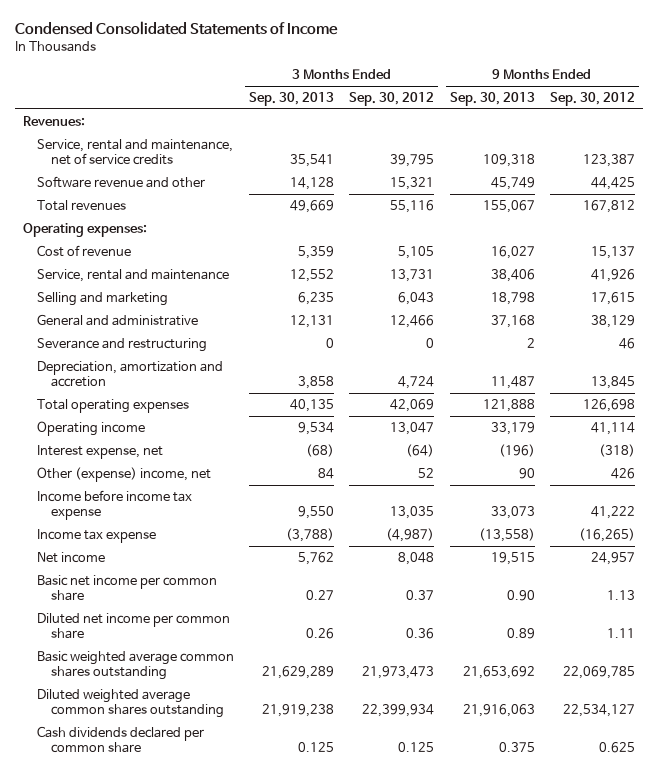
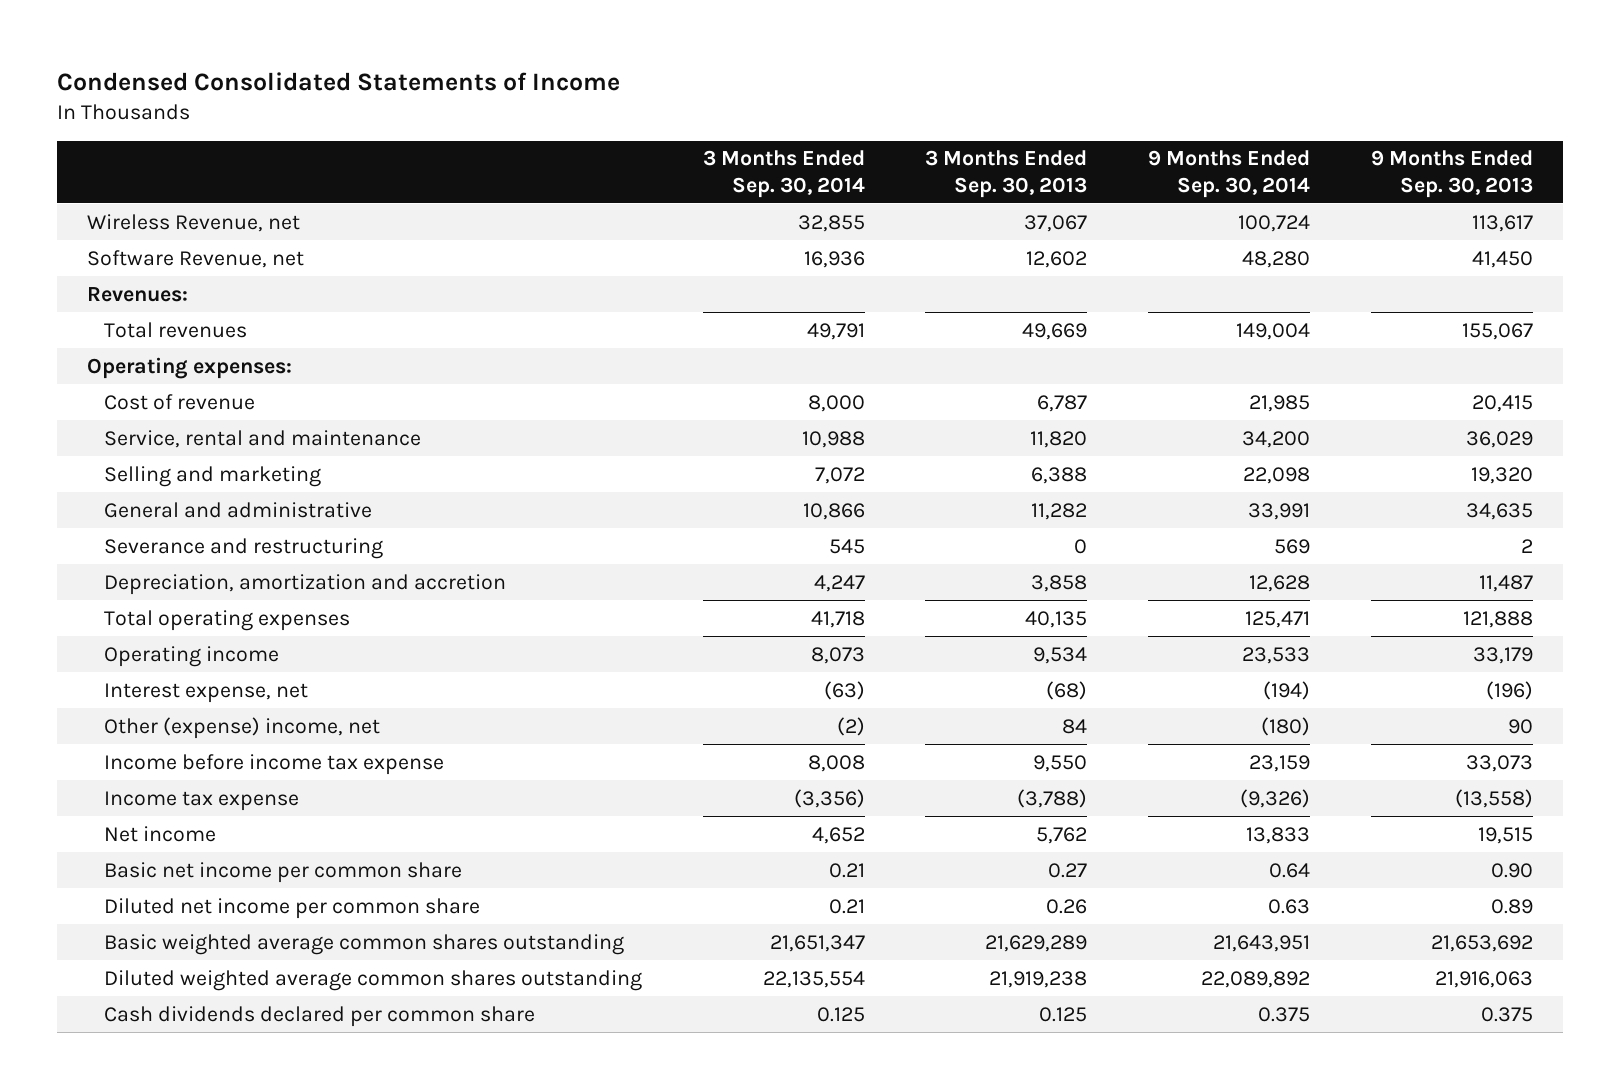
[349,92,435,107] Sep. 30, 2012 -> none
[550,92,636,107] Sep. 30, 2012 -> none
none -> [702,150,865,198] 3 Months Ended Sep. 30, 2014
none -> [1148,150,1311,198] 9 Months Ended Sep. 30, 2014
none -> [86,213,300,232] Wireless Revenue, net
none -> [86,249,304,268] Software Revenue, net
[36,138,233,166] Service, rental and maintenance, net of service credits -> none
[36,175,205,188] Software revenue and other -> none
[297,245,334,259] 5,359 -> [1037,394,1088,412] 6,787
[490,245,535,259] 16,027 -> [1471,394,1533,412] 20,415
[289,268,334,282] 12,552 -> [1030,430,1088,448] 11,820
[490,268,535,282] 38,406 -> [1465,430,1533,448] 36,029
[297,291,334,305] 6,235 -> [1031,466,1088,484] 6,388
[490,291,535,305] 18,798 -> [1470,466,1533,484] 19,320
[289,314,334,328] 12,131 -> [1031,502,1088,520] 11,282
[490,314,535,328] 37,168 -> [1465,502,1533,520] 34,635

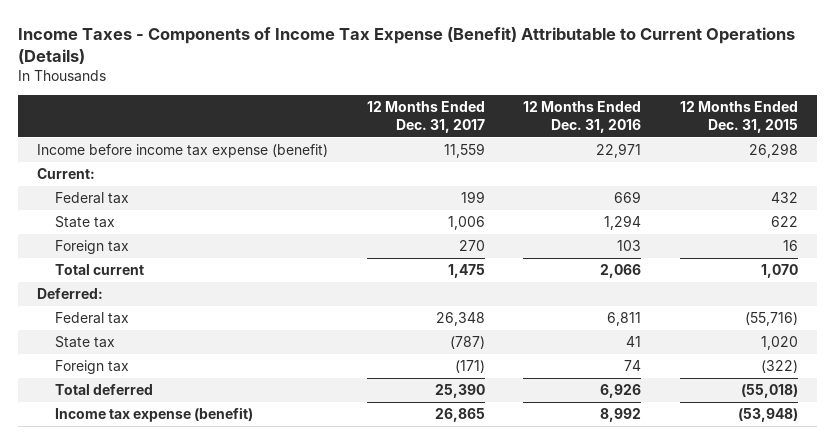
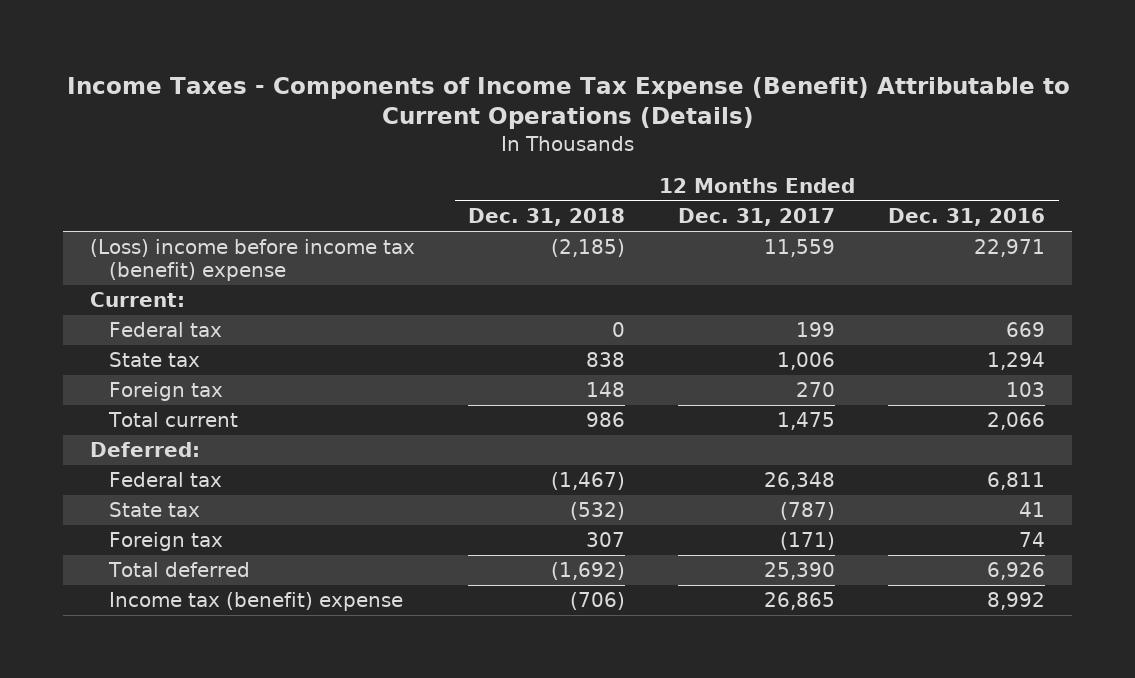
[680,101,799,134] 12 Months Ended Dec. 31, 2015 -> none
none -> [467,208,625,227] Dec. 31, 2018
[37,144,329,159] Income before income tax expense (benefit) -> [89,239,415,282] (Loss) income before income tax (benefit) expense
[55,407,254,423] Income tax expense (benefit) -> [108,592,403,612] Income tax (benefit) expense

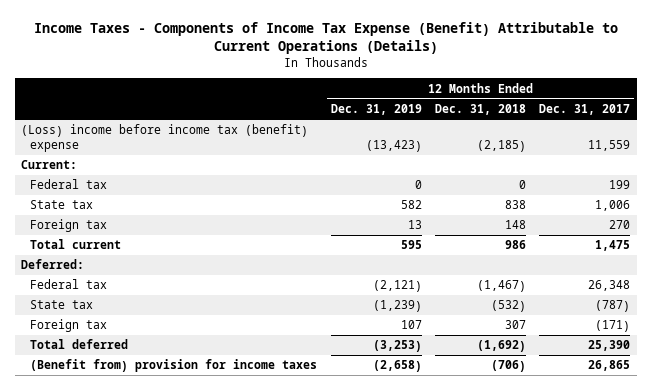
[888,208,1046,227] Dec. 31, 2016 -> none
none -> [330,104,422,116] Dec. 31, 2019
[108,592,403,612] Income tax (benefit) expense -> [30,359,318,373] (Benefit from) provision for income taxes

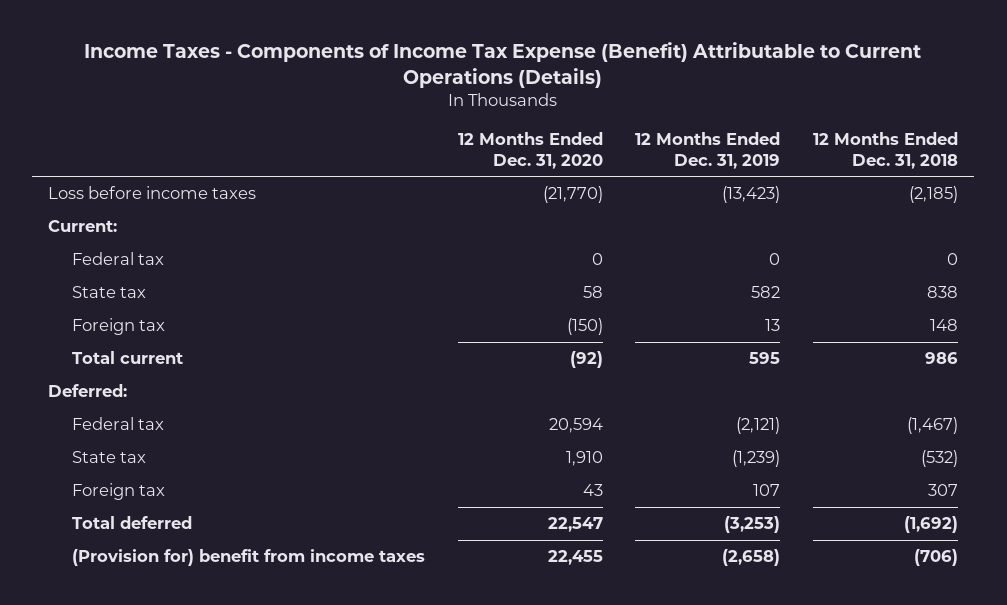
[539,104,631,116] Dec. 31, 2017 -> none
none -> [457,131,603,169] 12 Months Ended Dec. 31, 2020
[21,124,309,153] (Loss) income before income tax (benefit) expense -> [48,186,257,200] Loss before income taxes
[30,359,318,373] (Benefit from) provision for income taxes -> [72,549,426,567] (Provision for) benefit from income taxes

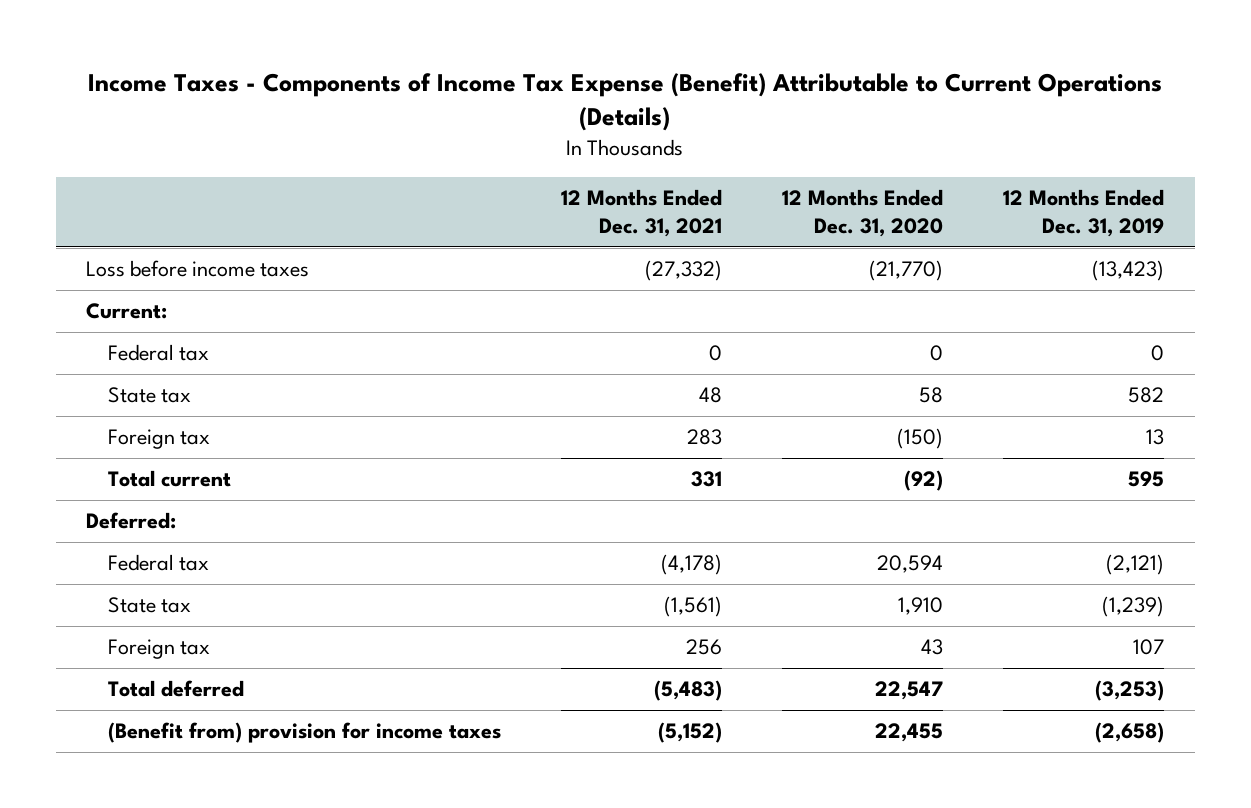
[813,131,959,169] 12 Months Ended Dec. 31, 2018 -> none
none -> [560,189,722,238] 12 Months Ended Dec. 31, 2021
[72,549,426,567] (Provision for) benefit from income taxes -> [107,722,501,744] (Benefit from) provision for income taxes

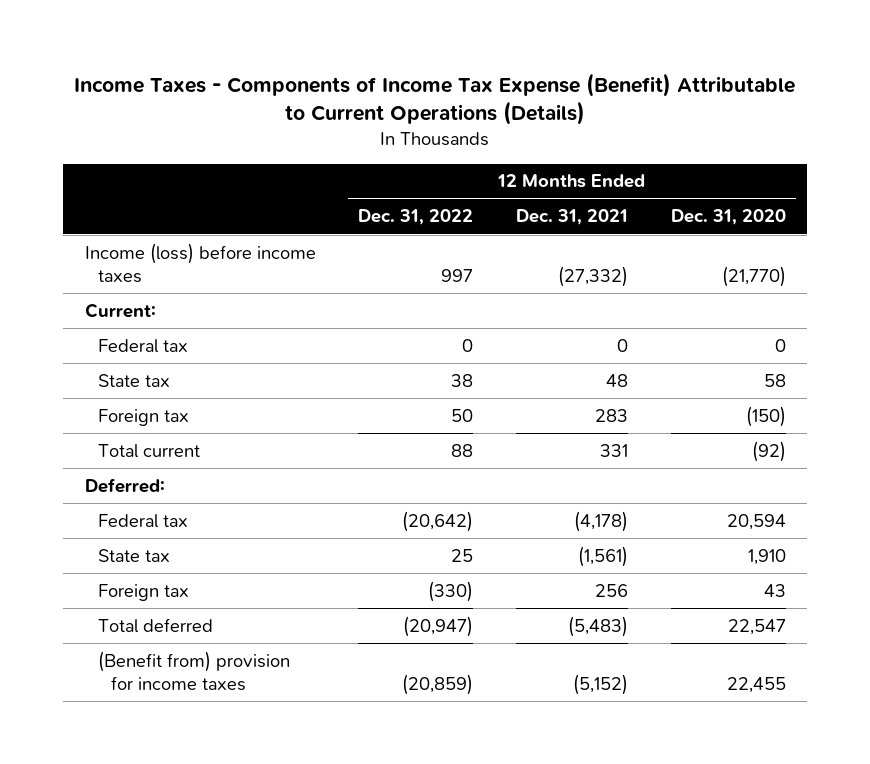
[1003,189,1165,238] 12 Months Ended Dec. 31, 2019 -> none
none -> [358,209,474,226] Dec. 31, 2022
[86,260,310,278] Loss before income taxes -> [84,242,316,283] Income (loss) before income taxes

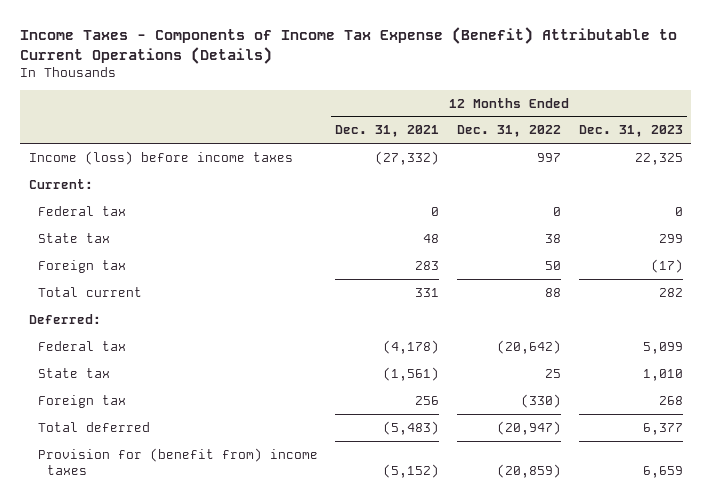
[670,209,786,226] Dec. 31, 2020 -> none
none -> [578,125,683,138] Dec. 31, 2023
[98,650,291,691] (Benefit from) provision for income taxes -> [37,447,318,476] Provision for (benefit from) income taxes

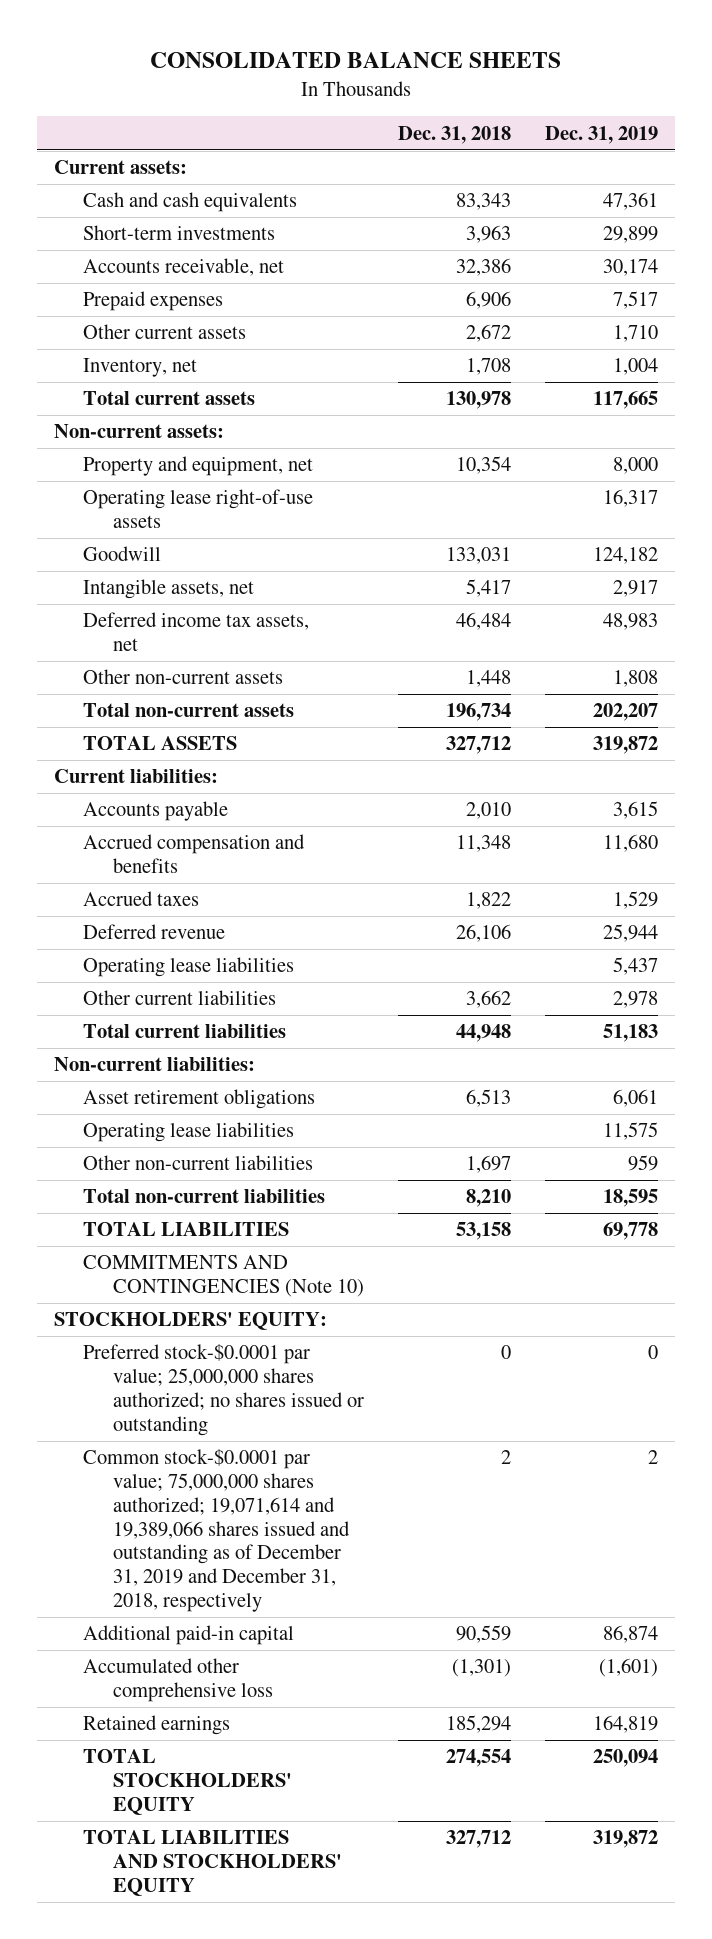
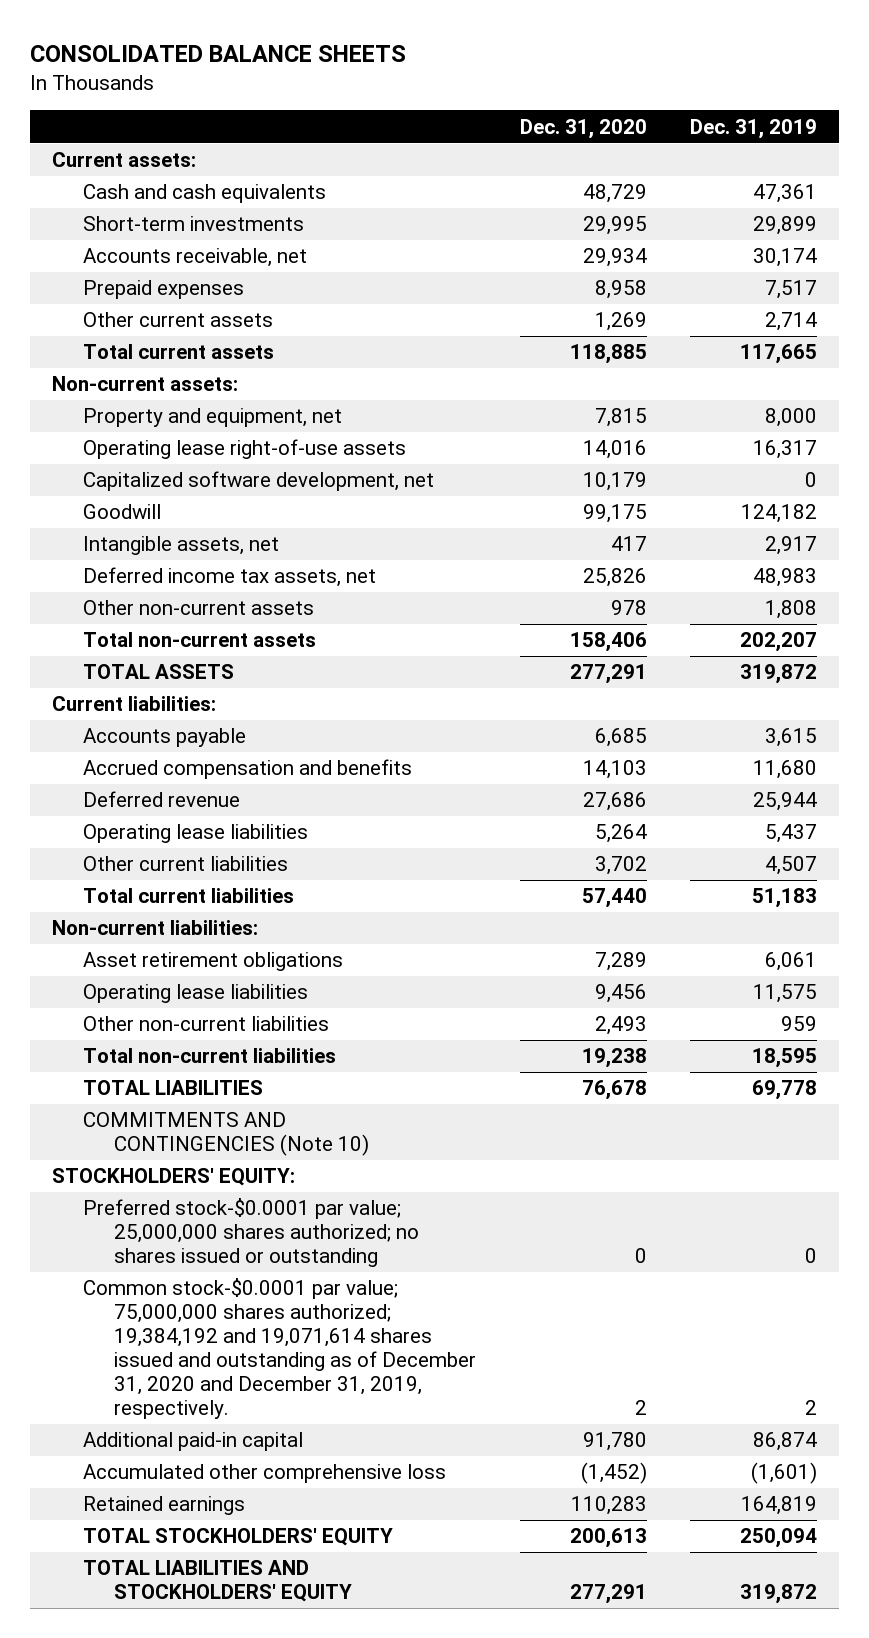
[397,125,511,144] Dec. 31, 2018 -> none
none -> [519,118,647,139] Dec. 31, 2020
[83,358,198,378] Inventory, net -> none
[612,325,658,343] 1,710 -> [764,312,817,332] 2,714
none -> [83,471,435,492] Capitalized software development, net
[83,891,200,907] Accrued taxes -> none
[612,991,658,1009] 2,978 -> [764,856,817,876] 4,507
[83,1449,350,1612] Common stock-$0.0001 par value; 75,000,000 shares authorized; 19,071,614 and 19,389,066 shares issued and outstanding as of December 31, 2019 and December 31, 2018, respectively -> [83,1278,477,1420] Common stock-$0.0001 par value; 75,000,000 shares authorized; 19,384,192 and 19,071,614 shares issued and outstanding as of December 31, 2020 and December 31, 2019, respectively.

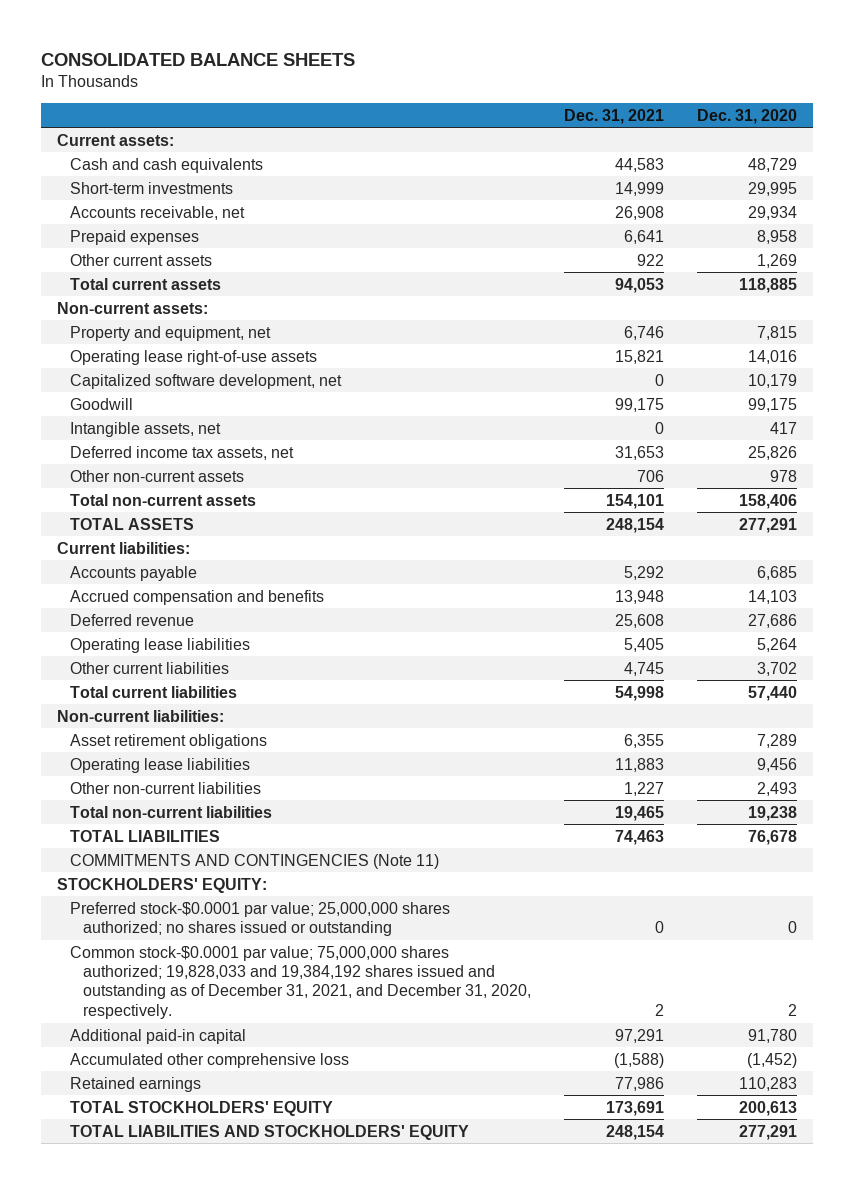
[689,118,817,139] Dec. 31, 2019 -> none
none -> [563,108,664,124] Dec. 31, 2021
[83,1112,370,1157] COMMITMENTS AND CONTINGENCIES (Note 10) -> [70,853,440,869] COMMITMENTS AND CONTINGENCIES (Note 11)
[83,1278,477,1420] Common stock-$0.0001 par value; 75,000,000 shares authorized; 19,384,192 and 19,071,614 shares issued and outstanding as of December 31, 2020 and December 31, 2019, respectively. -> [70,945,532,1019] Common stock-$0.0001 par value; 75,000,000 shares authorized; 19,828,033 and 19,384,192 shares issued and outstanding as of December 31, 2021, and December 31, 2020, respectively.

